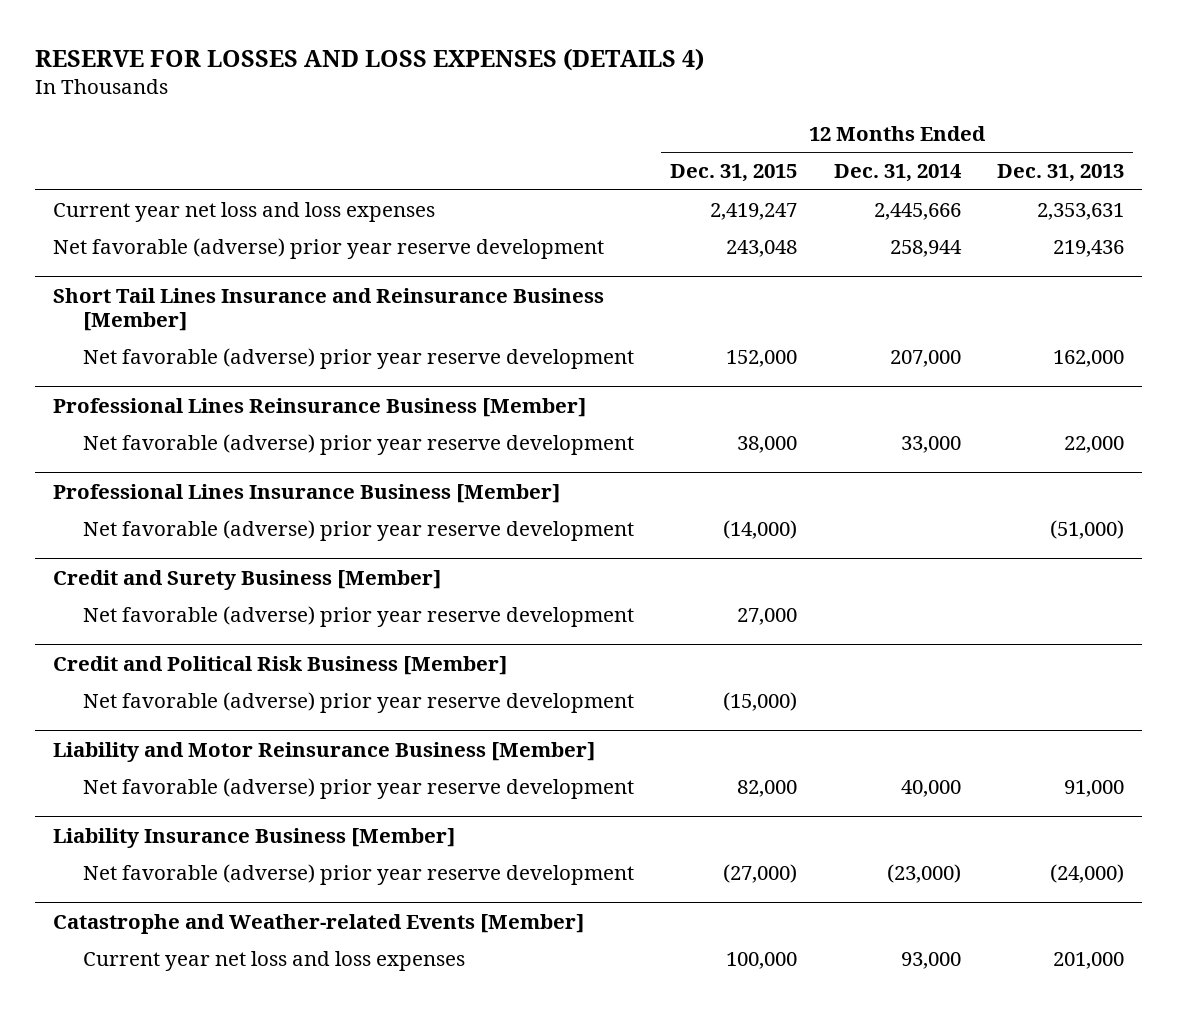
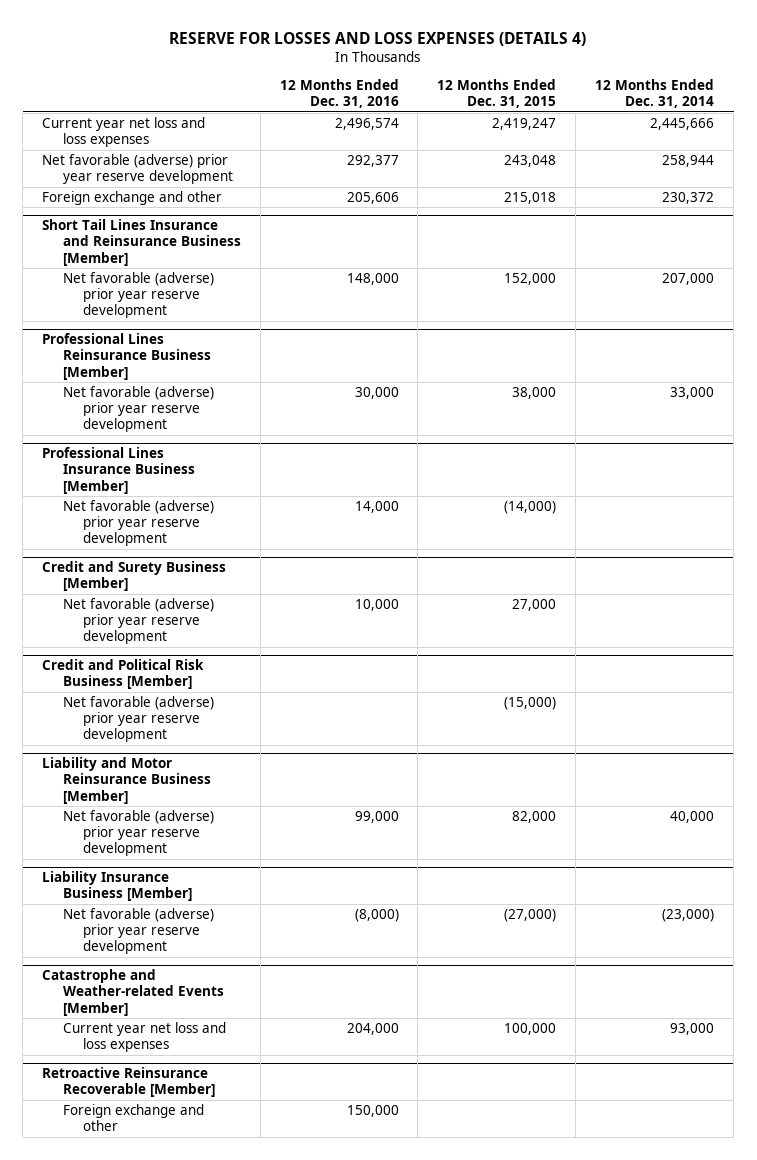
[996,164,1124,183] Dec. 31, 2013 -> none
none -> [279,79,399,109] 12 Months Ended Dec. 31, 2016
none -> [42,191,223,206] Foreign exchange and other
none -> [42,1067,215,1098] Retroactive Reinsurance Recoverable [Member]
none -> [62,1104,204,1132] Foreign exchange and other

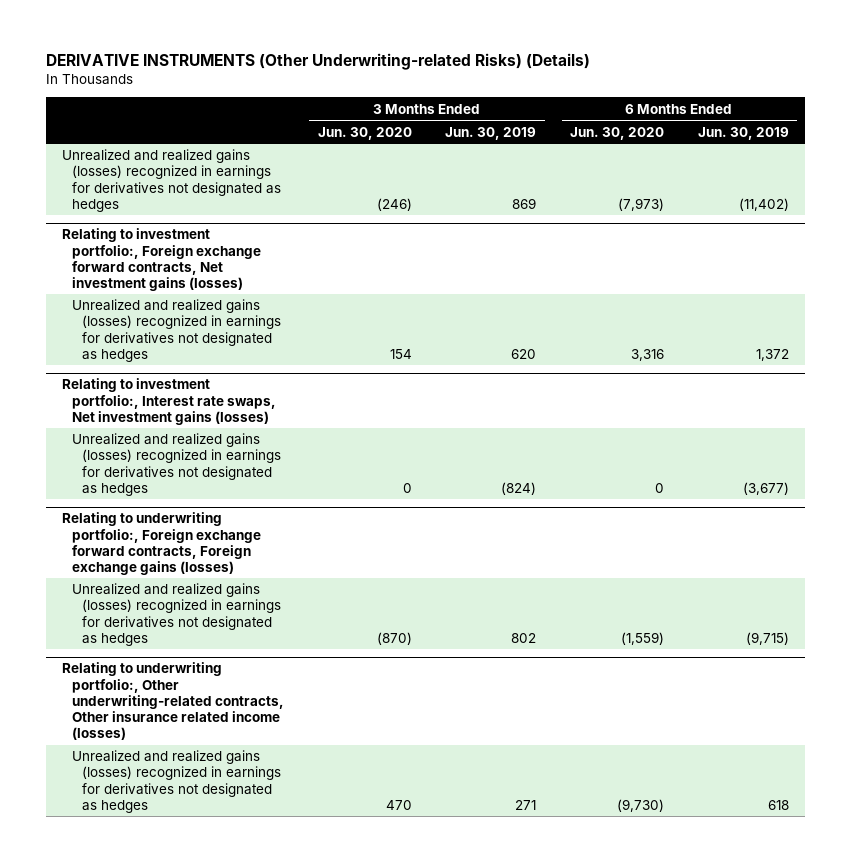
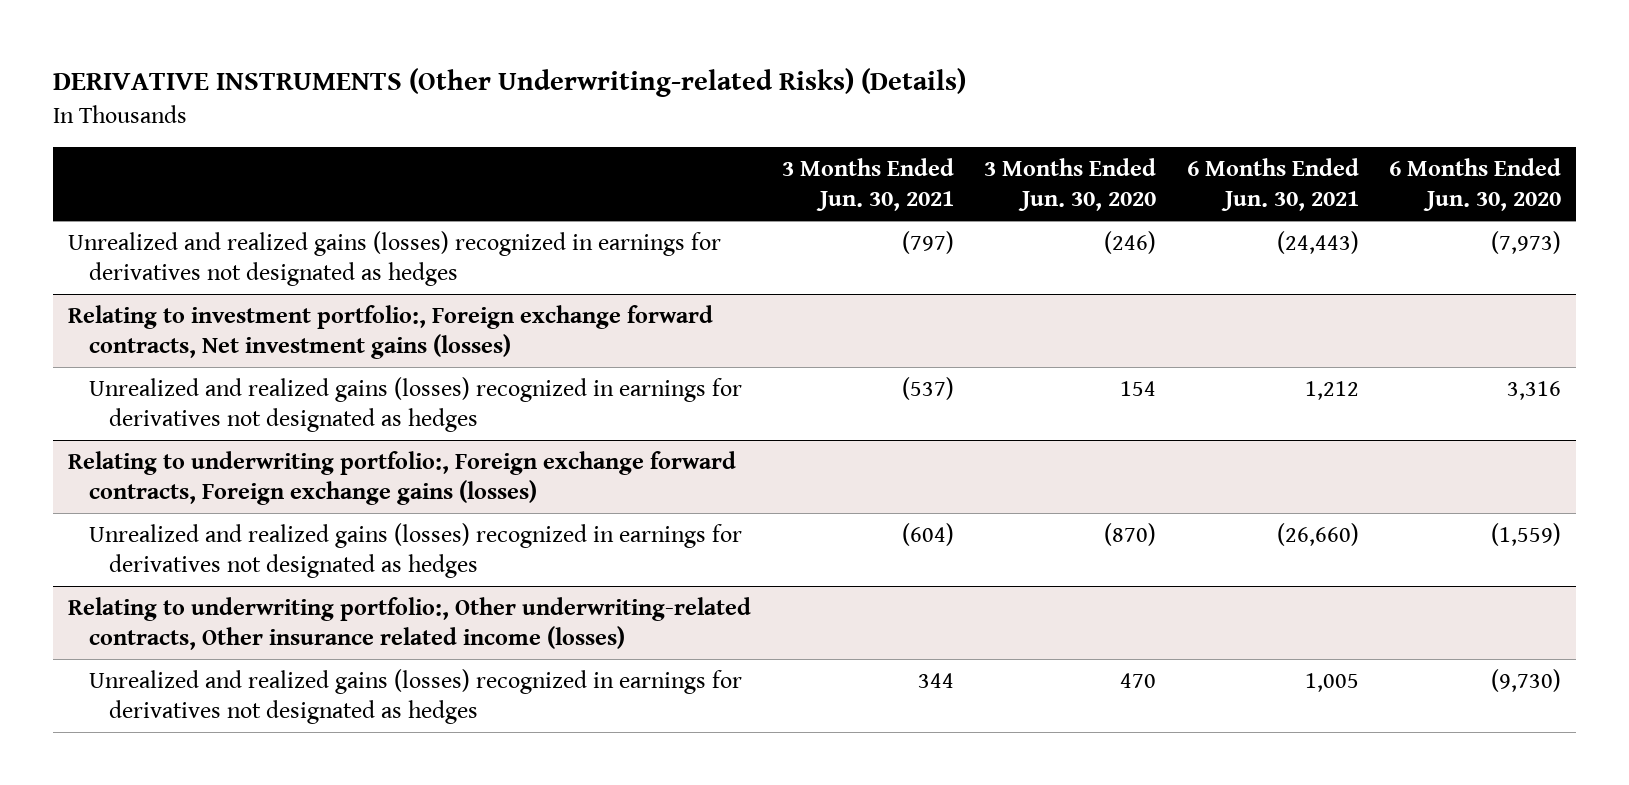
[445,126,537,140] Jun. 30, 2019 -> none
[697,126,789,140] Jun. 30, 2019 -> none
none -> [781,157,954,212] 3 Months Ended Jun. 30, 2021
none -> [1186,157,1359,212] 6 Months Ended Jun. 30, 2021
[62,378,277,425] Relating to investment portfolio:, Interest rate swaps, Net investment gains (losses) -> none
[72,433,282,496] Unrealized and realized gains (losses) recognized in earnings for derivatives not designated as hedges -> none

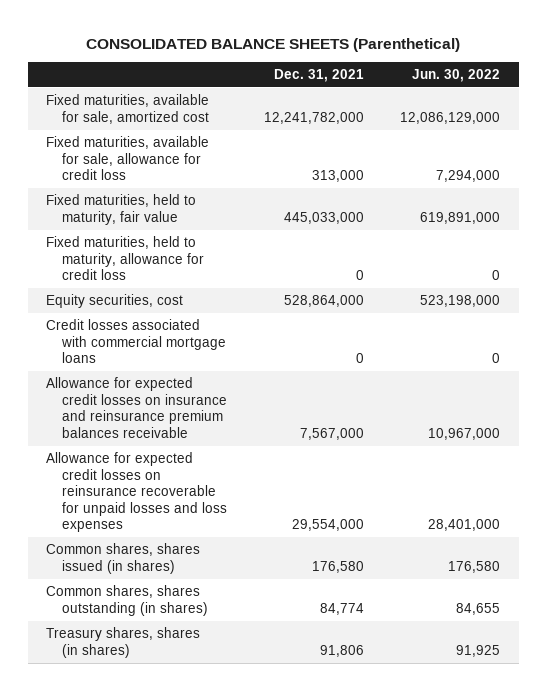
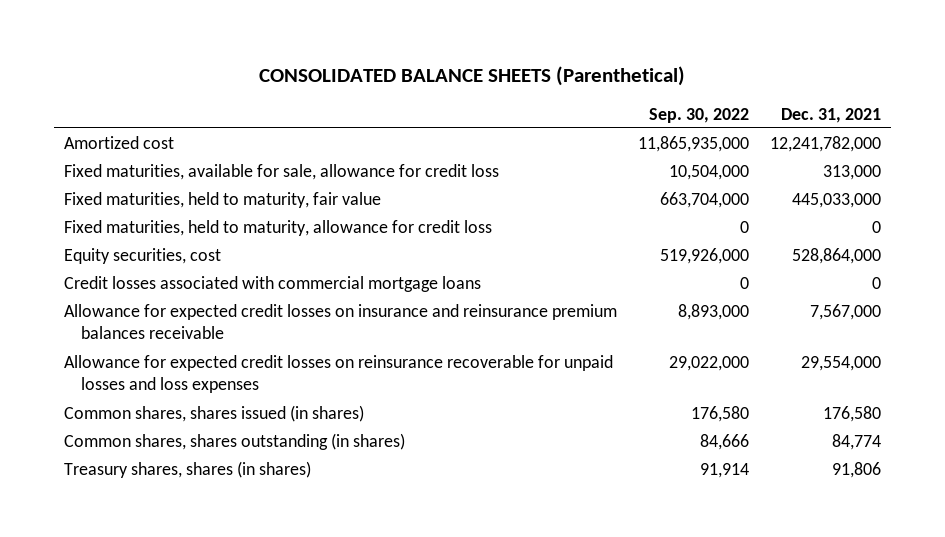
[412,68,501,82] Jun. 30, 2022 -> none
none -> [648,107,749,123] Sep. 30, 2022
[46,94,210,124] Fixed maturities, available for sale, amortized cost -> [64,135,175,149] Amortized cost

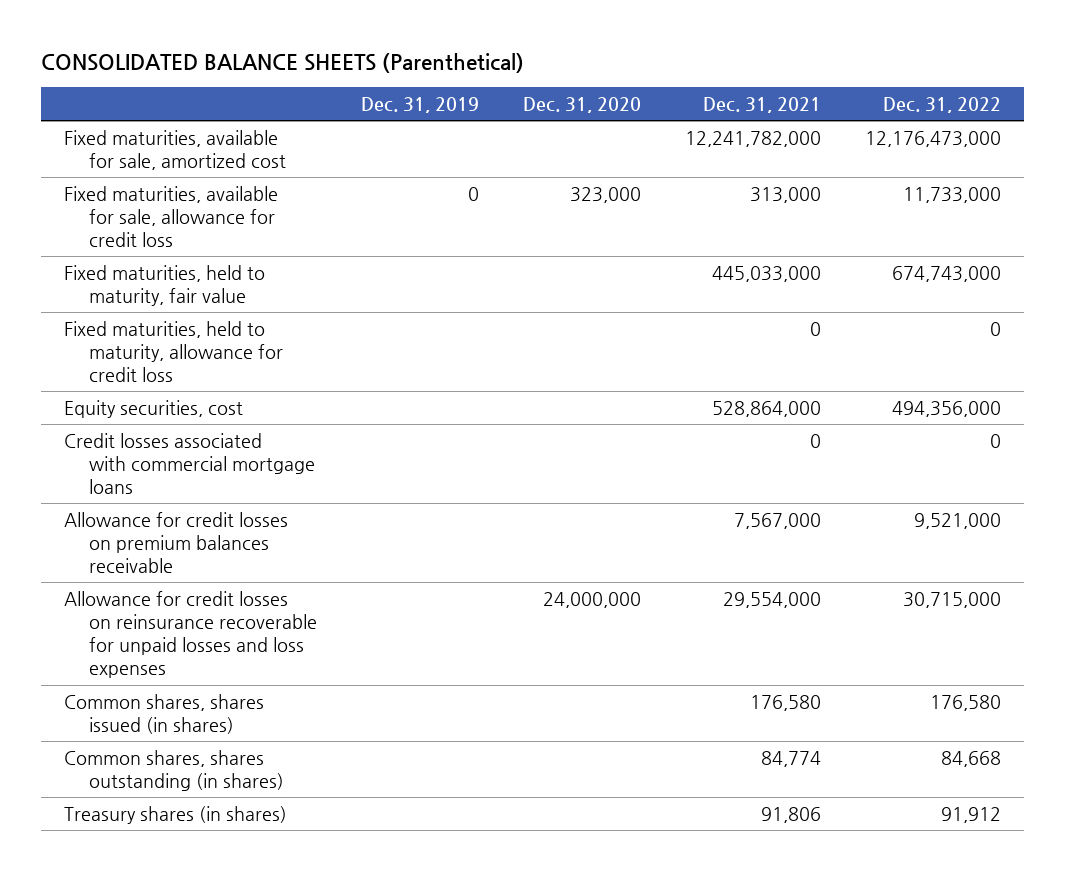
[648,107,749,123] Sep. 30, 2022 -> none
none -> [360,96,479,113] Dec. 31, 2019
none -> [523,96,642,113] Dec. 31, 2020
none -> [883,96,1002,113] Dec. 31, 2022
[64,135,175,149] Amortized cost -> [63,129,286,170] Fixed maturities, available for sale, amortized cost
[64,303,618,340] Allowance for expected credit losses on insurance and reinsurance premium balances receivable -> [63,511,288,574] Allowance for credit losses on premium balances receivable
[64,354,614,394] Allowance for expected credit losses on reinsurance recoverable for unpaid losses and loss expenses -> [63,590,317,679] Allowance for credit losses on reinsurance recoverable for unpaid losses and loss expenses
[64,460,312,478] Treasury shares, shares (in shares) -> [63,805,287,824] Treasury shares (in shares)

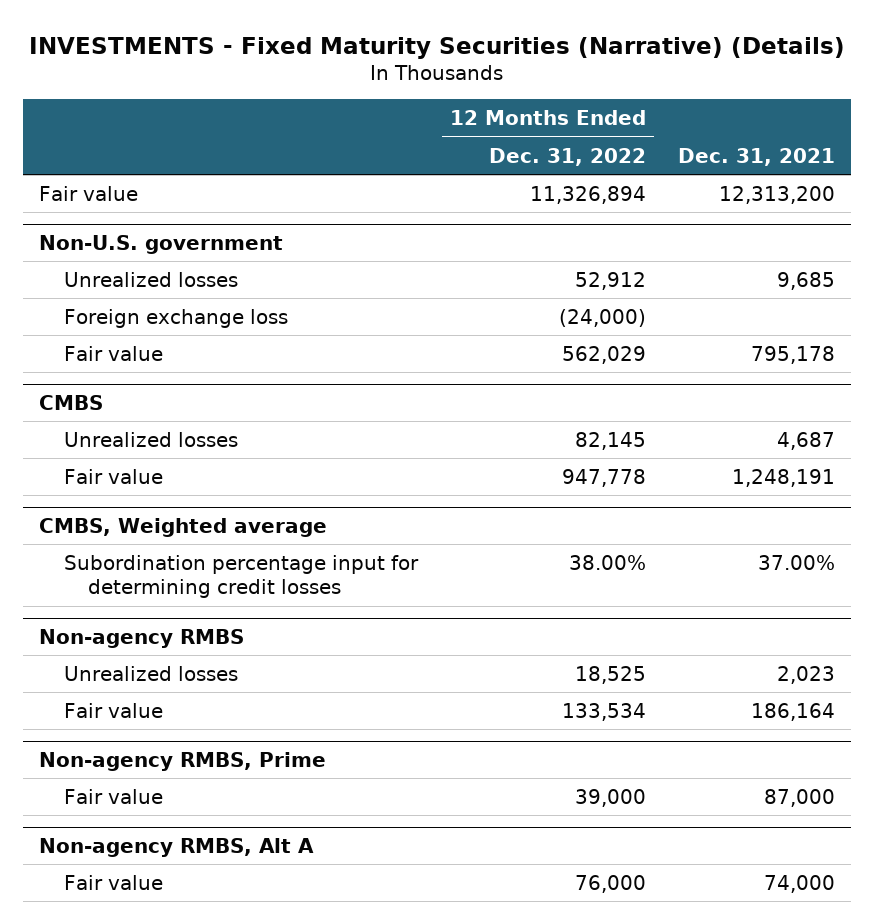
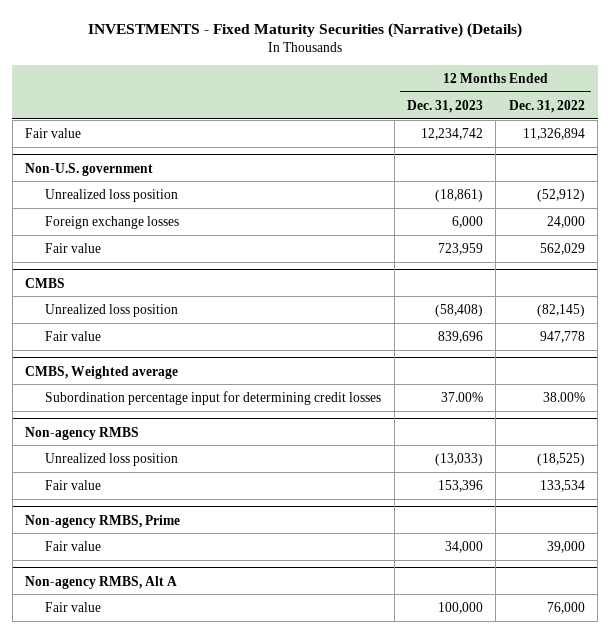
[677,147,835,166] Dec. 31, 2021 -> none
none -> [406,99,483,113] Dec. 31, 2023
[63,271,238,287] Unrealized losses -> [45,188,179,202] Unrealized loss position
[574,271,646,290] 52,912 -> [536,188,585,202] (52,912)
[63,308,288,328] Foreign exchange loss -> [45,215,180,229] Foreign exchange losses
[558,308,646,327] (24,000) -> [546,215,585,228] 24,000
[63,431,238,447] Unrealized losses -> [45,303,179,317] Unrealized loss position
[574,431,646,450] 82,145 -> [536,303,585,317] (82,145)
[63,665,238,681] Unrealized losses -> [45,452,179,466] Unrealized loss position
[574,665,646,684] 18,525 -> [536,452,585,466] (18,525)

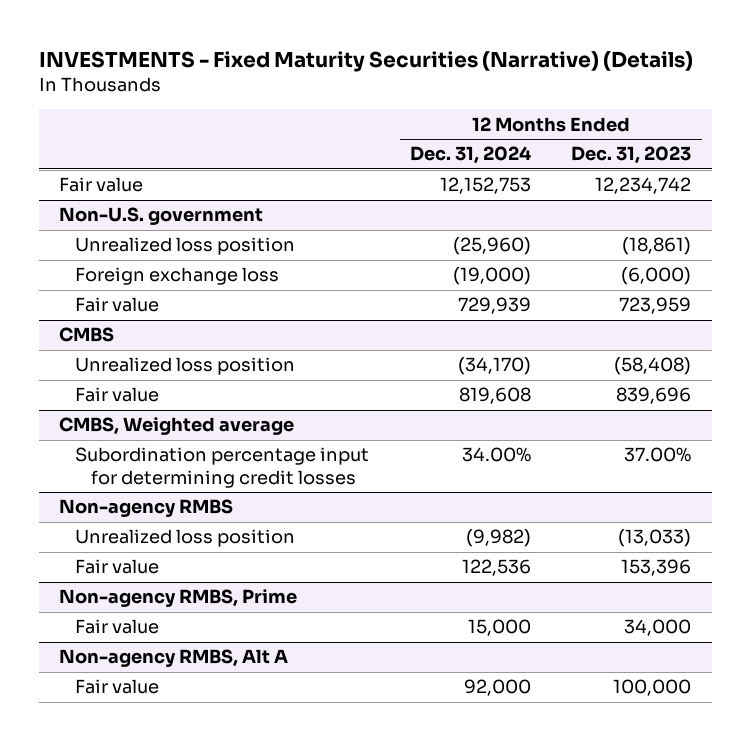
[508,99,585,113] Dec. 31, 2022 -> none
none -> [409,146,531,165] Dec. 31, 2024
[45,215,180,229] Foreign exchange losses -> [75,267,280,286] Foreign exchange loss
[451,215,483,228] 6,000 -> [621,267,692,286] (6,000)

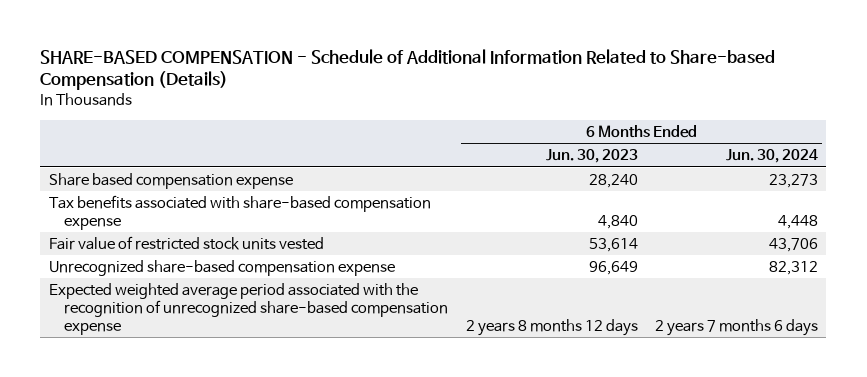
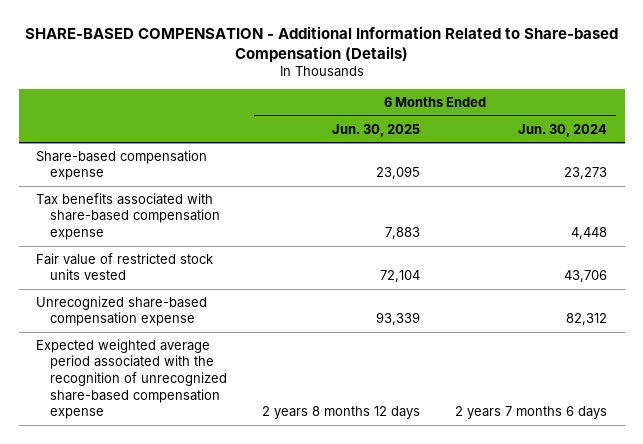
[40,48,776,91] SHARE-BASED COMPENSATION - Schedule of Additional Information Related to Share-based Compensation (Details) -> [24,25,618,62] SHARE-BASED COMPENSATION - Additional Information Related to Share-based Compensation (Details)
[545,149,638,164] Jun. 30, 2023 -> none
none -> [332,123,421,137] Jun. 30, 2025
[48,172,293,189] Share based compensation expense -> [36,149,208,181] Share-based compensation expense

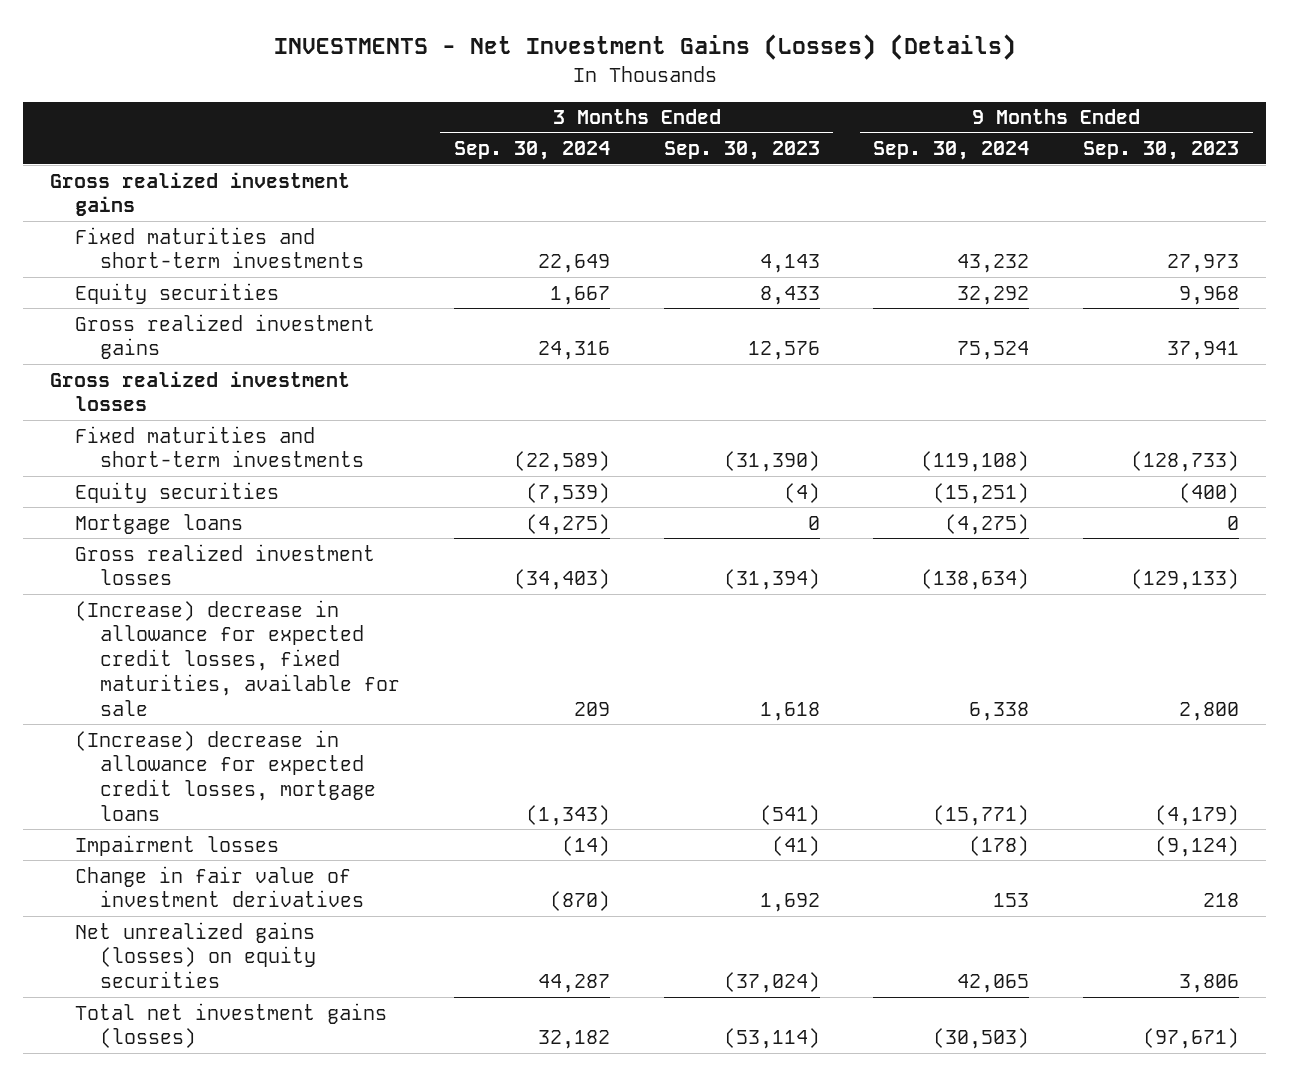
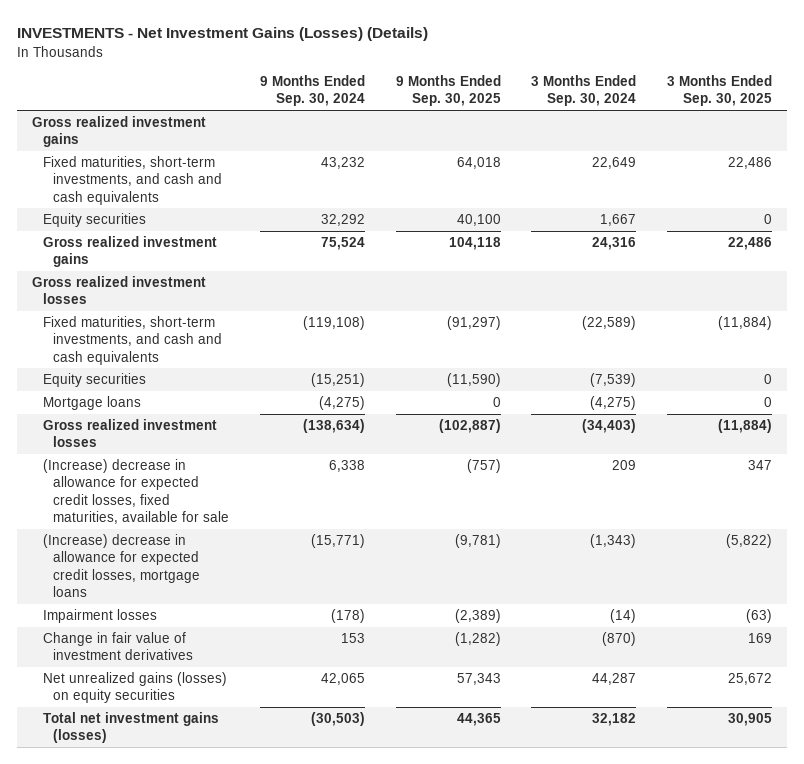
[663,141,820,161] Sep. 30, 2023 -> none
[1083,141,1240,161] Sep. 30, 2023 -> none
none -> [395,75,501,107] 9 Months Ended Sep. 30, 2025
none -> [666,75,772,107] 3 Months Ended Sep. 30, 2025
[75,226,365,269] Fixed maturities and short-term investments -> [42,156,223,205] Fixed maturities, short-term investments, and cash and cash equivalents
[75,425,365,468] Fixed maturities and short-term investments -> [42,316,223,365] Fixed maturities, short-term investments, and cash and cash equivalents

